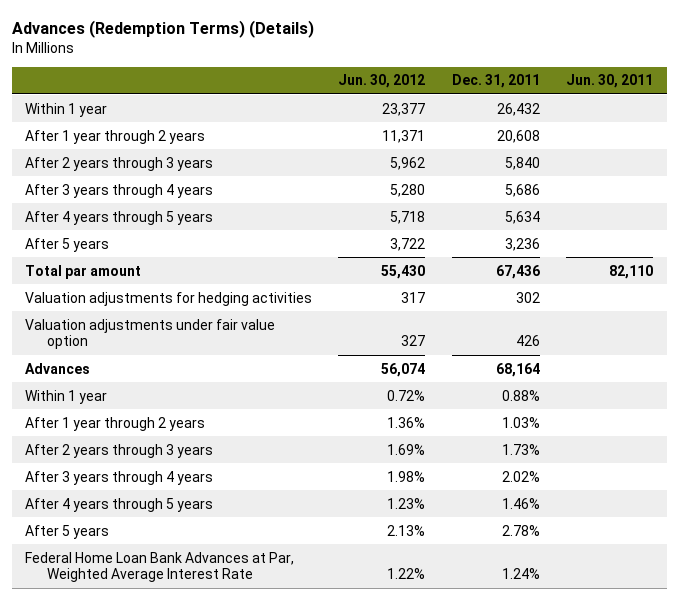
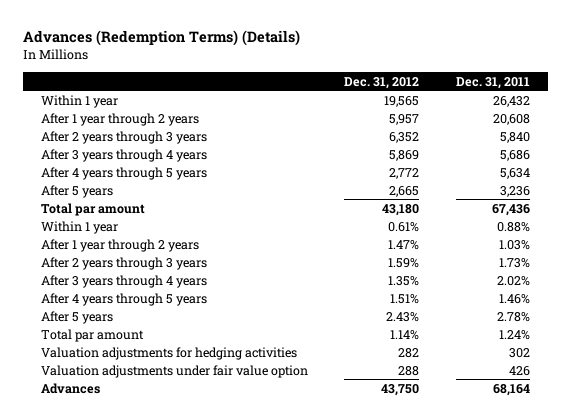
[338,74,426,89] Jun. 30, 2012 -> none
[566,74,654,89] Jun. 30, 2011 -> none
none -> [344,76,420,89] Dec. 31, 2012
[25,551,295,583] Federal Home Loan Bank Advances at Par, Weighted Average Interest Rate -> [41,328,145,342] Total par amount
[25,291,313,306] Valuation adjustments for hedging activities -> [41,346,298,360] Valuation adjustments for hedging activities
[25,318,276,350] Valuation adjustments under fair value option -> [41,364,309,378] Valuation adjustments under fair value option
[25,362,91,374] Advances -> [41,382,101,394] Advances

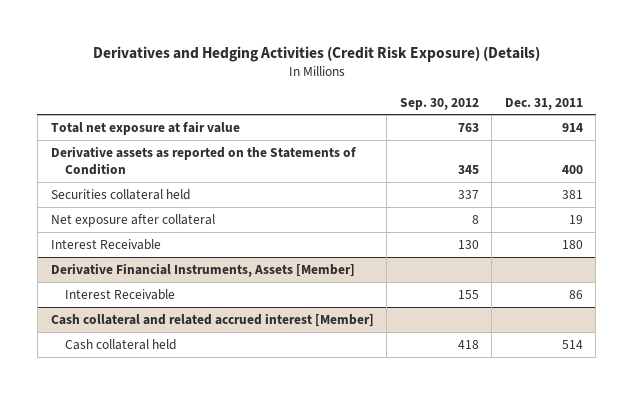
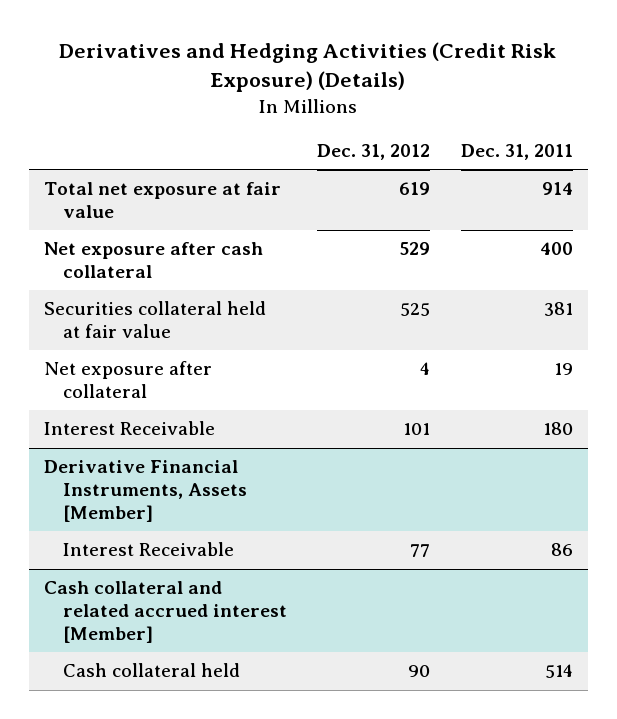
[399,97,479,110] Sep. 30, 2012 -> none
none -> [317,143,431,160] Dec. 31, 2012
[50,145,357,176] Derivative assets as reported on the Statements of Condition -> [43,242,263,278] Net exposure after cash collateral
[50,188,191,200] Securities collateral held -> [43,301,266,338] Securities collateral held at fair value

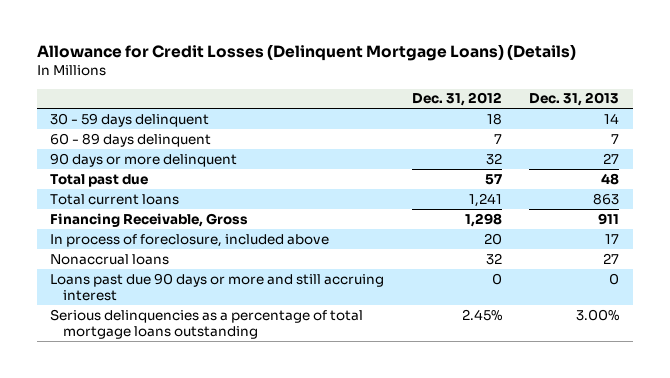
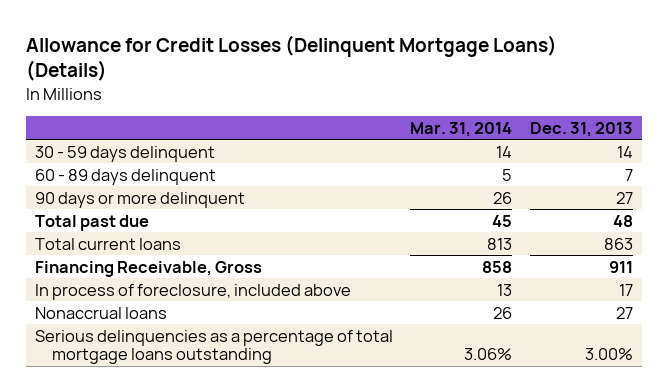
[411,92,502,107] Dec. 31, 2012 -> none
none -> [410,121,513,137] Mar. 31, 2014
[50,272,385,301] Loans past due 90 days or more and still accruing interest -> none

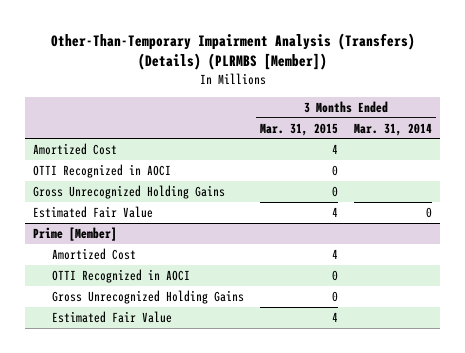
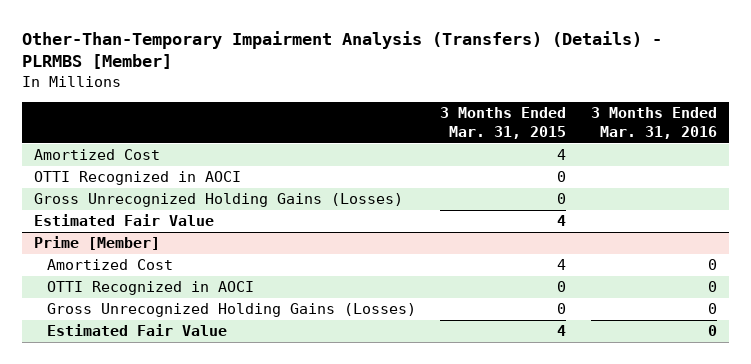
[50,32,415,71] Other-Than-Temporary Impairment Analysis (Transfers) (Details) (PLRMBS [Member]) -> [21,30,662,70] Other-Than-Temporary Impairment Analysis (Transfers) (Details) - PLRMBS [Member]
[353,122,432,136] Mar. 31, 2014 -> none
none -> [590,107,717,139] 3 Months Ended Mar. 31, 2016
[33,184,226,199] Gross Unrecognized Holding Gains -> [34,193,404,208] Gross Unrecognized Holding Gains (Losses)
[51,289,244,304] Gross Unrecognized Holding Gains -> [46,303,416,318] Gross Unrecognized Holding Gains (Losses)

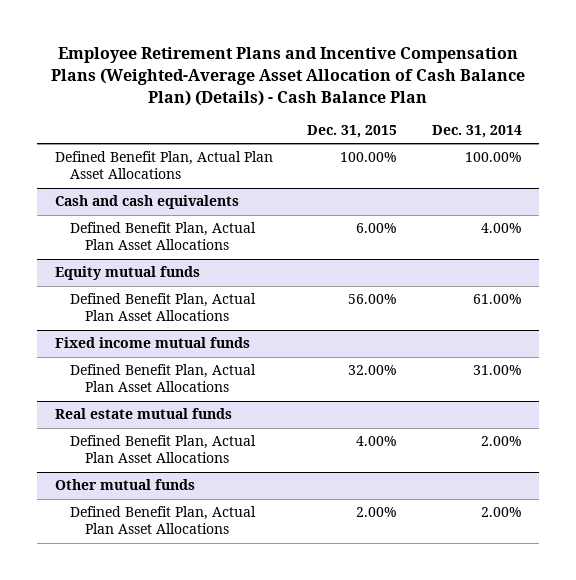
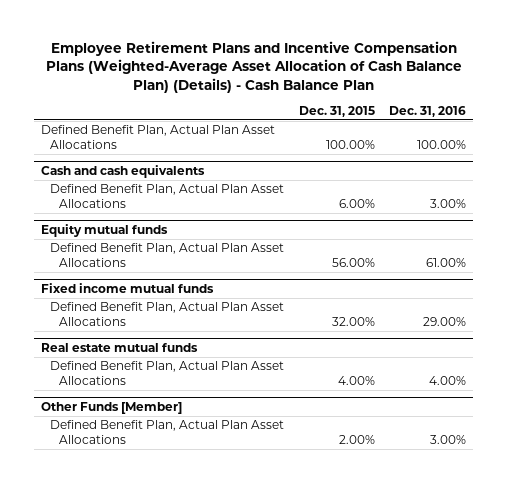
[431,125,522,139] Dec. 31, 2014 -> none
none -> [388,105,466,117] Dec. 31, 2016
[54,479,195,491] Other mutual funds -> [41,401,183,414] Other Funds [Member]

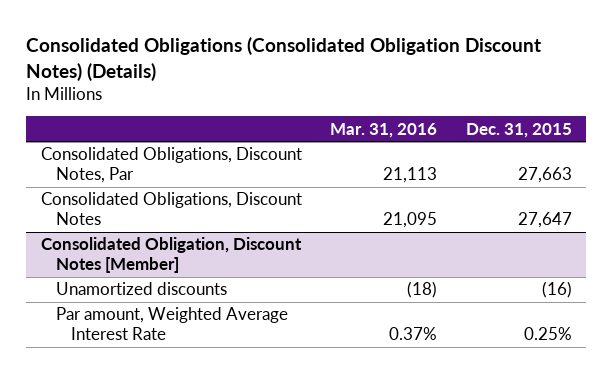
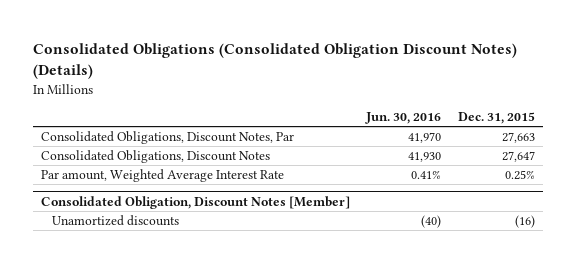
[330,122,438,138] Mar. 31, 2016 -> none
none -> [365,112,442,125] Jun. 30, 2016
none -> [41,168,285,182] Par amount, Weighted Average Interest Rate
[56,307,289,341] Par amount, Weighted Average Interest Rate -> none

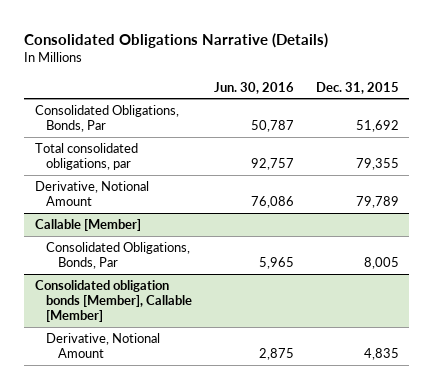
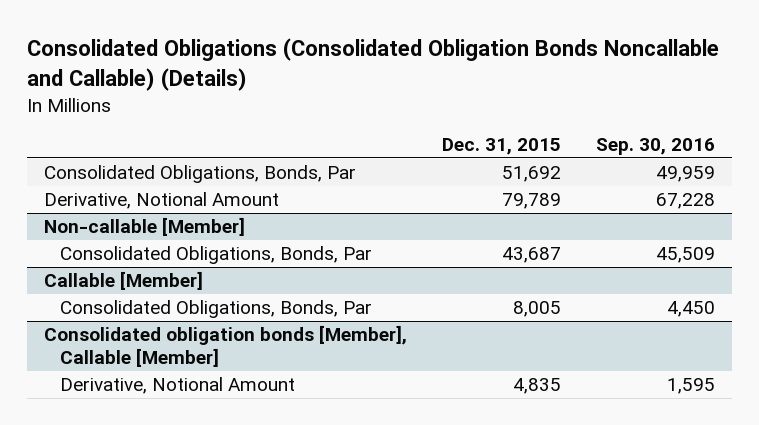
[24,32,329,48] Consolidated Obligations Narrative (Details) -> [26,38,719,91] Consolidated Obligations (Consolidated Obligation Bonds Noncallable and Callable) (Details)
[214,81,295,94] Jun. 30, 2016 -> none
none -> [595,138,715,156] Sep. 30, 2016
[35,143,139,171] Total consolidated obligations, par -> none
none -> [44,217,246,237] Non-callable [Member]
none -> [60,246,373,265] Consolidated Obligations, Bonds, Par

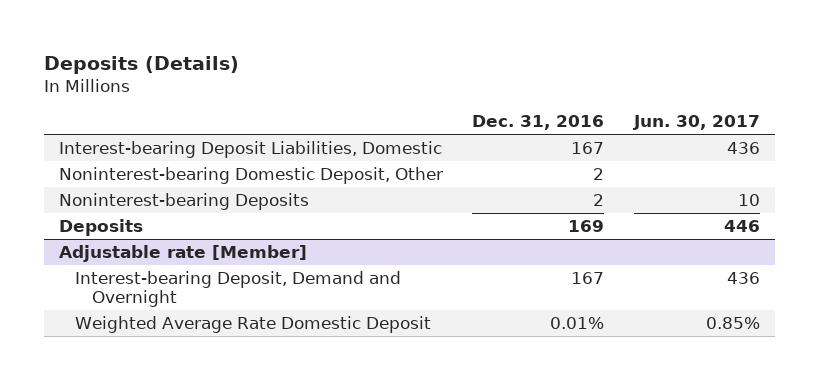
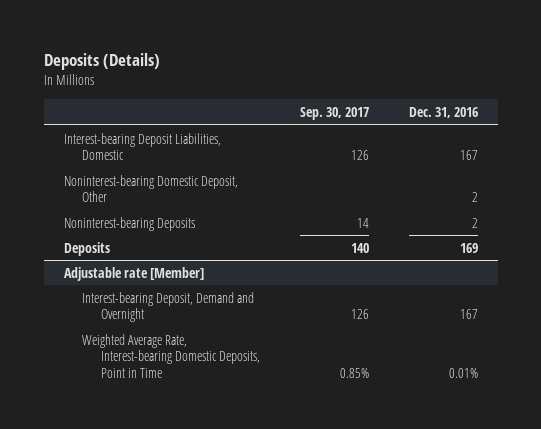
[632,115,760,131] Jun. 30, 2017 -> none
none -> [299,106,369,120] Sep. 30, 2017
[75,316,432,334] Weighted Average Rate Domestic Deposit -> [82,333,260,378] Weighted Average Rate, Interest-bearing Domestic Deposits, Point in Time

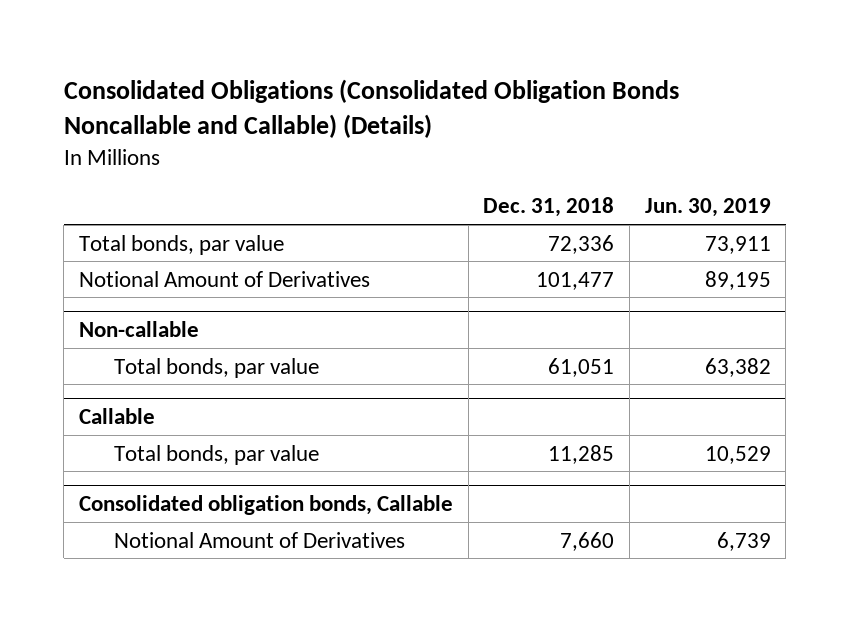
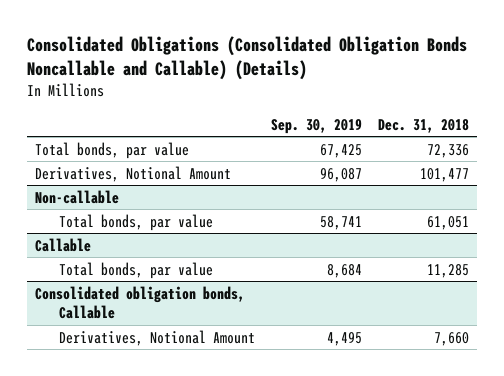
[644,198,771,218] Jun. 30, 2019 -> none
none -> [270,118,362,134] Sep. 30, 2019
[78,270,370,287] Notional Amount of Derivatives -> [34,165,231,182] Derivatives, Notional Amount
[113,531,405,548] Notional Amount of Derivatives -> [58,329,255,346] Derivatives, Notional Amount

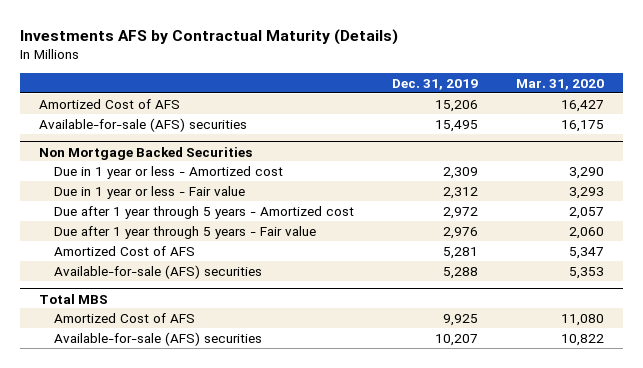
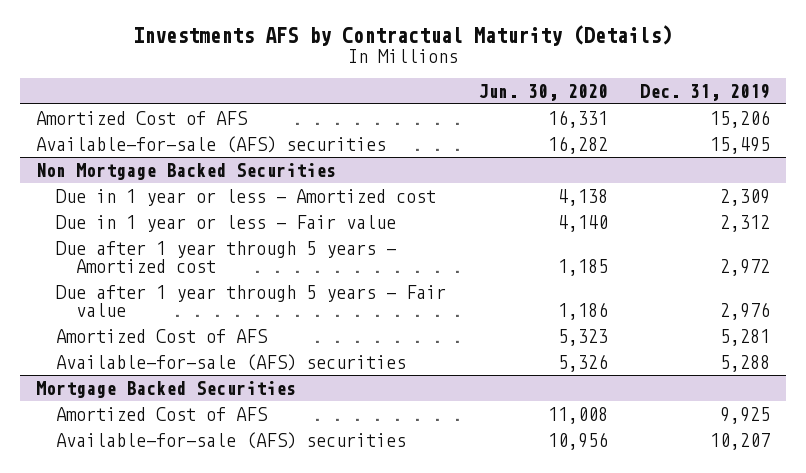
[516,78,605,90] Mar. 31, 2020 -> none
none -> [478,83,609,101] Jun. 30, 2020
[38,293,108,304] Total MBS -> [36,380,297,398] Mortgage Backed Securities

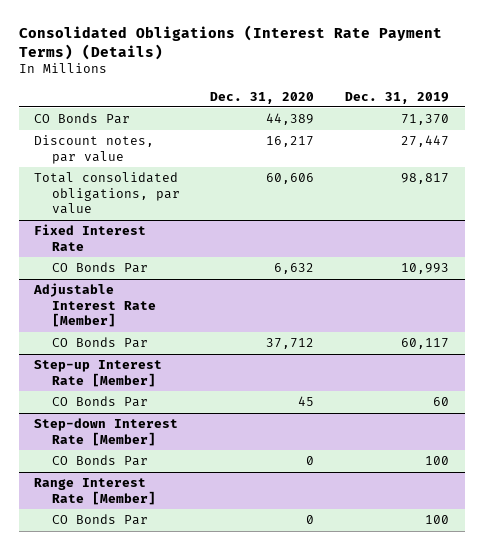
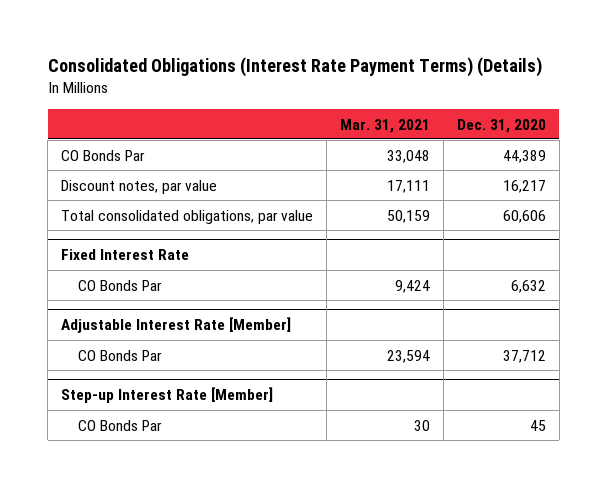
[345,91,450,104] Dec. 31, 2019 -> none
none -> [340,118,431,133] Mar. 31, 2021
[34,418,179,446] Step-down Interest Rate [Member] -> none
[51,455,148,467] CO Bonds Par -> none
[34,478,156,505] Range Interest Rate [Member] -> none
[51,514,148,526] CO Bonds Par -> none

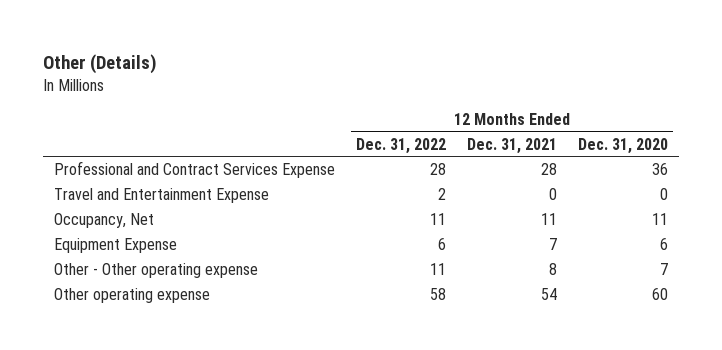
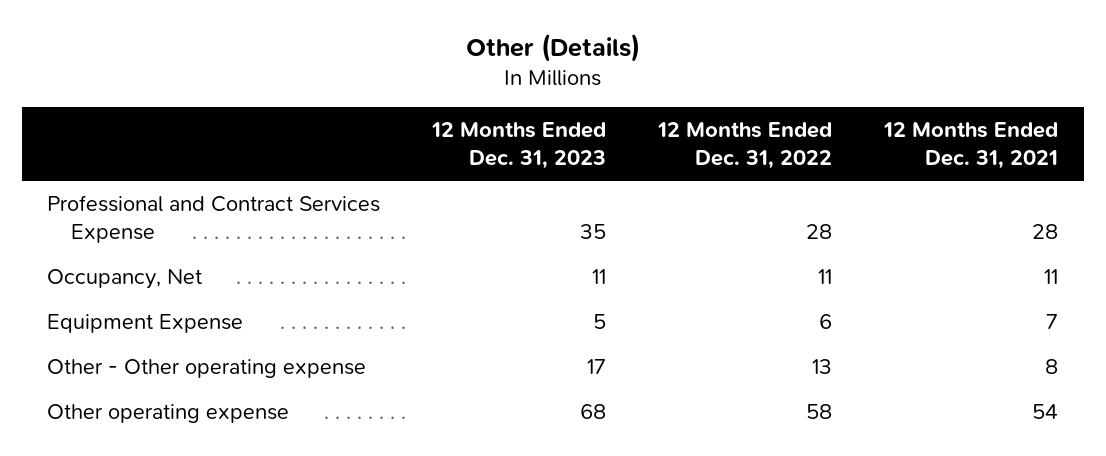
[578,137,669,154] Dec. 31, 2020 -> none
none -> [431,122,607,170] 12 Months Ended Dec. 31, 2023
[53,188,269,204] Travel and Entertainment Expense -> none
[430,263,447,276] 11 -> [812,358,833,374] 13

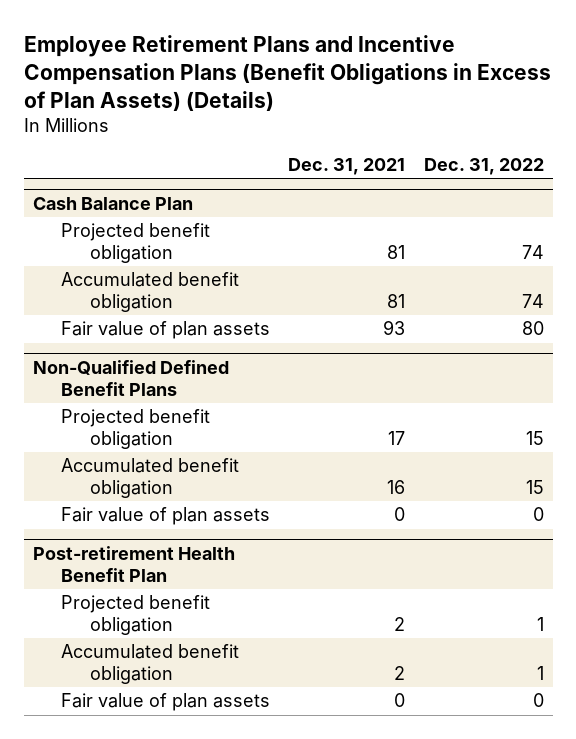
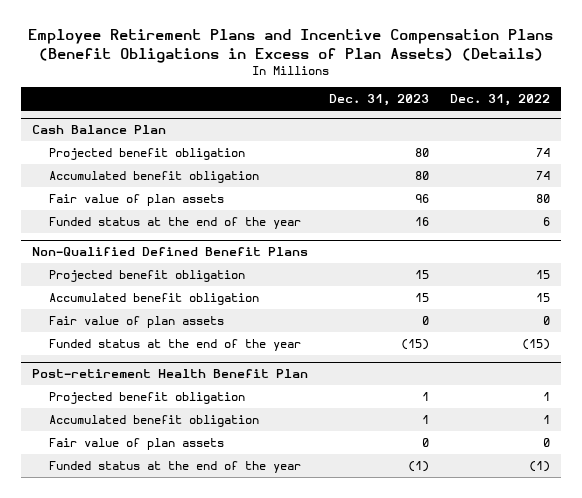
[288,157,406,175] Dec. 31, 2021 -> none
none -> [329,94,430,107] Dec. 31, 2023
none -> [49,217,302,230] Funded status at the end of the year
none -> [49,339,302,352] Funded status at the end of the year
none -> [49,461,302,474] Funded status at the end of the year

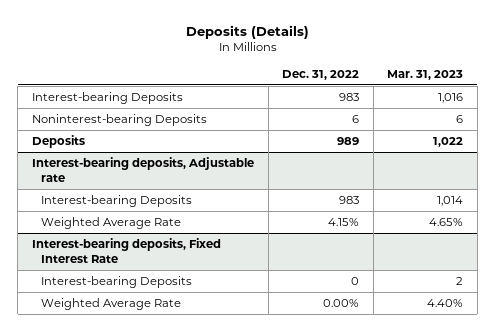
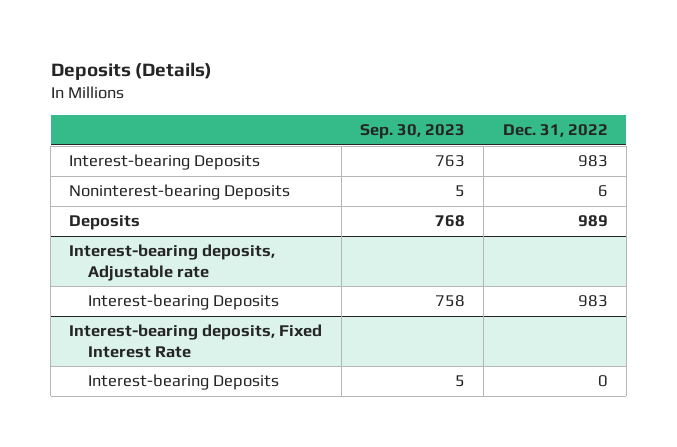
[387,69,464,80] Mar. 31, 2023 -> none
none -> [360,124,466,140] Sep. 30, 2023
[41,216,182,229] Weighted Average Rate -> none
[41,297,182,310] Weighted Average Rate -> none

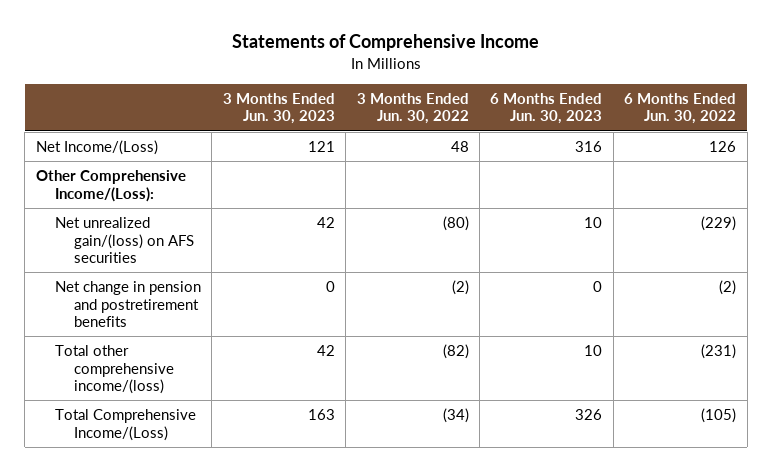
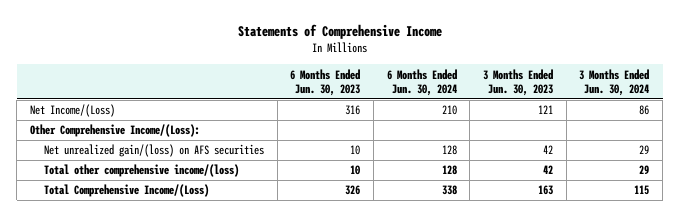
[356,92,469,125] 3 Months Ended Jun. 30, 2022 -> none
[624,92,737,125] 6 Months Ended Jun. 30, 2022 -> none
none -> [386,68,457,97] 6 Months Ended Jun. 30, 2024
none -> [579,68,650,97] 3 Months Ended Jun. 30, 2024
[54,281,201,328] Net change in pension and postretirement benefits -> none

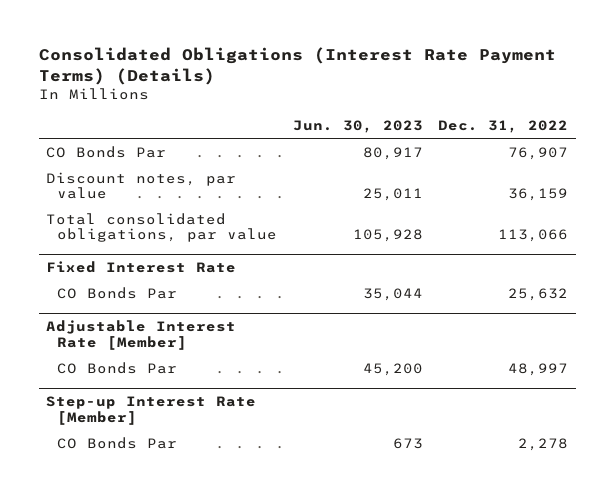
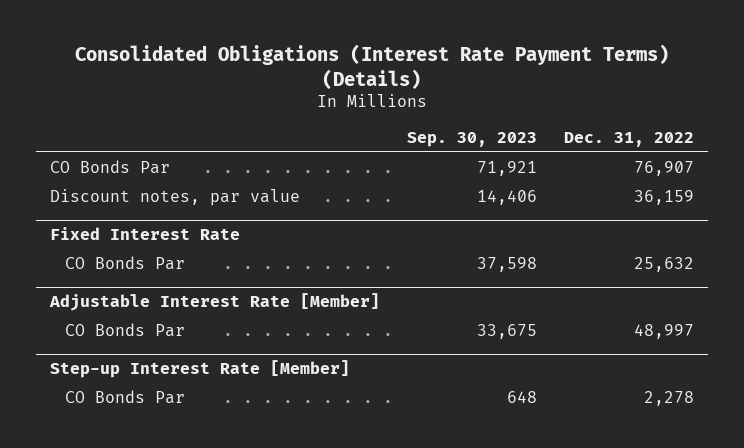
[292,120,423,134] Jun. 30, 2023 -> none
none -> [407,132,538,148] Sep. 30, 2023
[46,212,278,243] Total consolidated obligations, par value -> none

